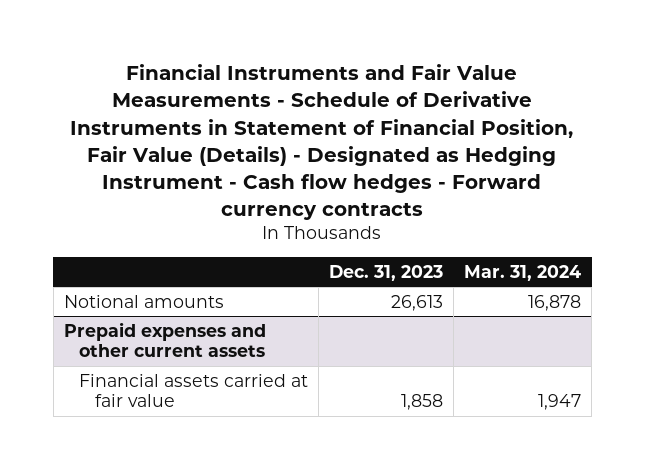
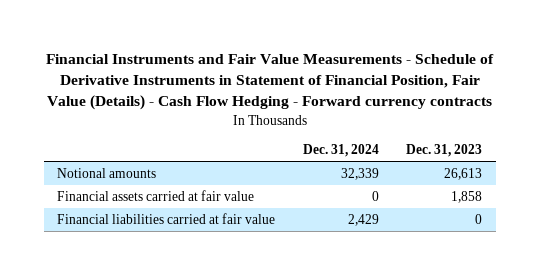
[70,64,574,220] Financial Instruments and Fair Value Measurements - Schedule of Derivative Instruments in Statement of Financial Position, Fair Value (Details) - Designated as Hedging Instrument - Cash flow hedges - Forward currency contracts -> [45,54,494,111] Financial Instruments and Fair Value Measurements - Schedule of Derivative Instruments in Statement of Financial Position, Fair Value (Details) - Cash Flow Hedging - Forward currency contracts
[464,264,582,281] Mar. 31, 2024 -> none
none -> [302,144,379,158] Dec. 31, 2024
[63,321,266,358] Prepaid expenses and other current assets -> none
none -> [57,212,276,224] Financial liabilities carried at fair value

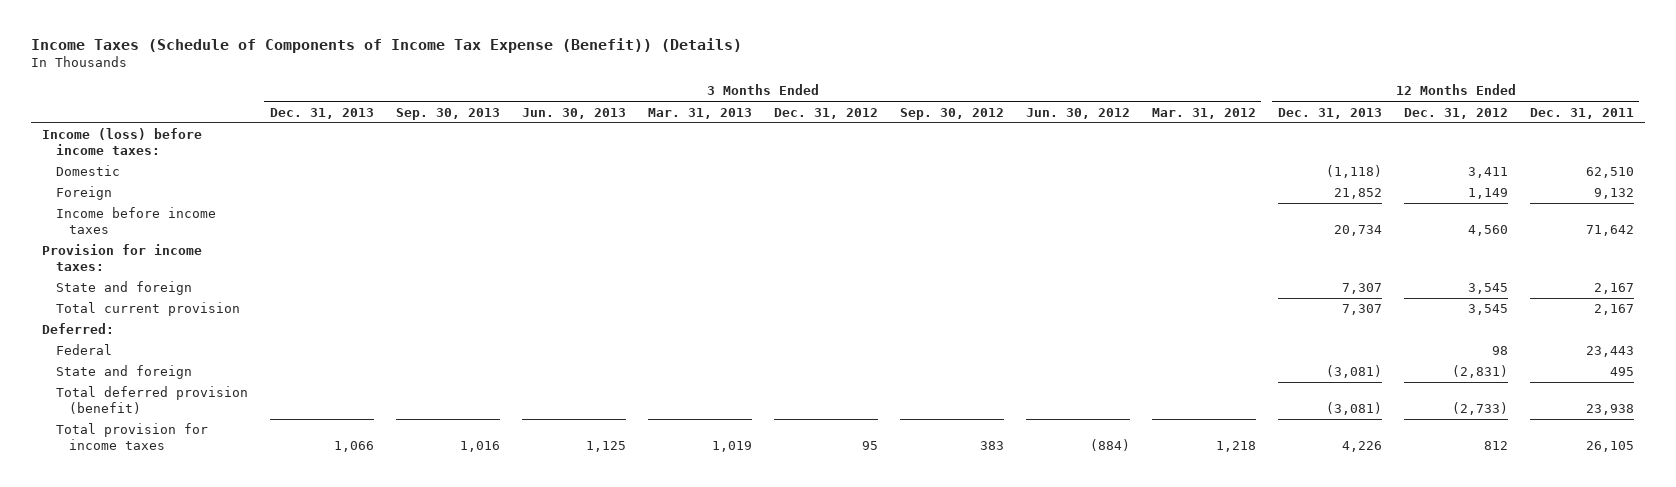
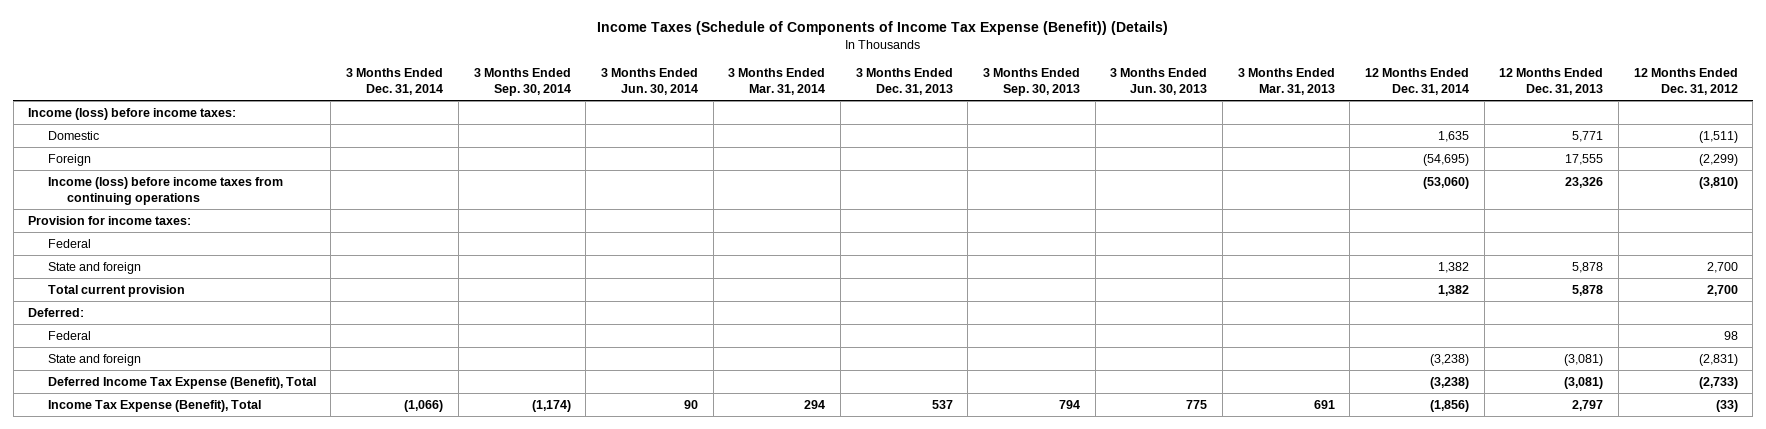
[773,107,878,119] Dec. 31, 2012 -> none
[899,107,1004,120] Sep. 30, 2012 -> none
[1025,107,1130,119] Jun. 30, 2012 -> none
[1151,107,1256,119] Mar. 31, 2012 -> none
[1529,107,1634,119] Dec. 31, 2011 -> none
none -> [346,68,444,95] 3 Months Ended Dec. 31, 2014
none -> [473,68,571,96] 3 Months Ended Sep. 30, 2014
none -> [600,68,698,95] 3 Months Ended Jun. 30, 2014
none -> [728,68,826,95] 3 Months Ended Mar. 31, 2014
none -> [1364,68,1469,95] 12 Months Ended Dec. 31, 2014
[1325,165,1382,179] (1,118) -> [1572,130,1604,142] 5,771
[1467,167,1508,179] 3,411 -> [1698,130,1738,143] (1,511)
[1333,188,1382,200] 21,852 -> [1565,153,1604,165] 17,555
[1467,188,1508,200] 1,149 -> [1698,153,1738,166] (2,299)
[55,207,216,234] Income before income taxes -> [47,176,283,205] Income (loss) before income taxes from continuing operations
[1333,224,1382,236] 20,734 -> [1565,176,1604,188] 23,326
[1467,224,1508,236] 4,560 -> [1698,176,1738,189] (3,810)
none -> [47,238,91,248] Federal
[1341,283,1382,295] 7,307 -> [1572,261,1604,273] 5,878
[1467,283,1508,295] 3,545 -> [1706,261,1738,273] 2,700
[1341,304,1382,316] 7,307 -> [1572,284,1604,296] 5,878
[1467,304,1508,316] 3,545 -> [1706,284,1738,296] 2,700
[55,386,248,414] Total deferred provision (benefit) -> [47,376,316,389] Deferred Income Tax Expense (Benefit), Total
[55,423,208,450] Total provision for income taxes -> [47,399,261,412] Income Tax Expense (Benefit), Total
[333,440,374,452] 1,066 -> [931,399,953,409] 537
[459,440,500,452] 1,016 -> [1058,399,1080,409] 794
[585,440,626,452] 1,125 -> [1186,399,1208,409] 775
[711,440,752,452] 1,019 -> [1313,399,1335,409] 691
[1341,440,1382,452] 4,226 -> [1572,399,1604,411] 2,797
[1483,440,1508,450] 812 -> [1715,399,1738,412] (33)

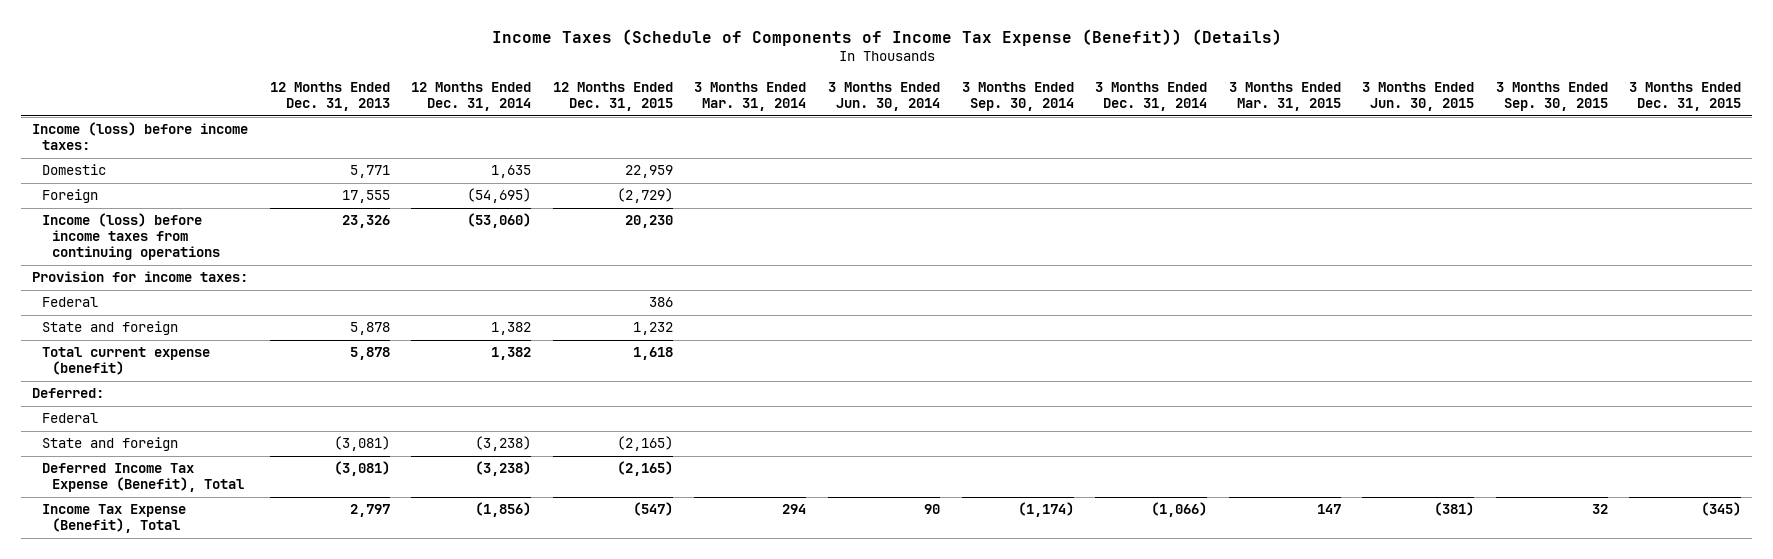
[855,68,953,95] 3 Months Ended Dec. 31, 2013 -> none
[982,68,1080,96] 3 Months Ended Sep. 30, 2013 -> none
[1110,68,1208,95] 3 Months Ended Jun. 30, 2013 -> none
[1237,68,1335,95] 3 Months Ended Mar. 31, 2013 -> none
[1633,68,1738,95] 12 Months Ended Dec. 31, 2012 -> none
none -> [552,82,673,112] 12 Months Ended Dec. 31, 2015
none -> [1228,82,1341,112] 3 Months Ended Mar. 31, 2015
none -> [1362,82,1475,112] 3 Months Ended Jun. 30, 2015
none -> [1495,82,1608,112] 3 Months Ended Sep. 30, 2015
none -> [1629,82,1742,112] 3 Months Ended Dec. 31, 2015
[47,284,185,297] Total current provision -> [42,347,211,376] Total current expense (benefit)

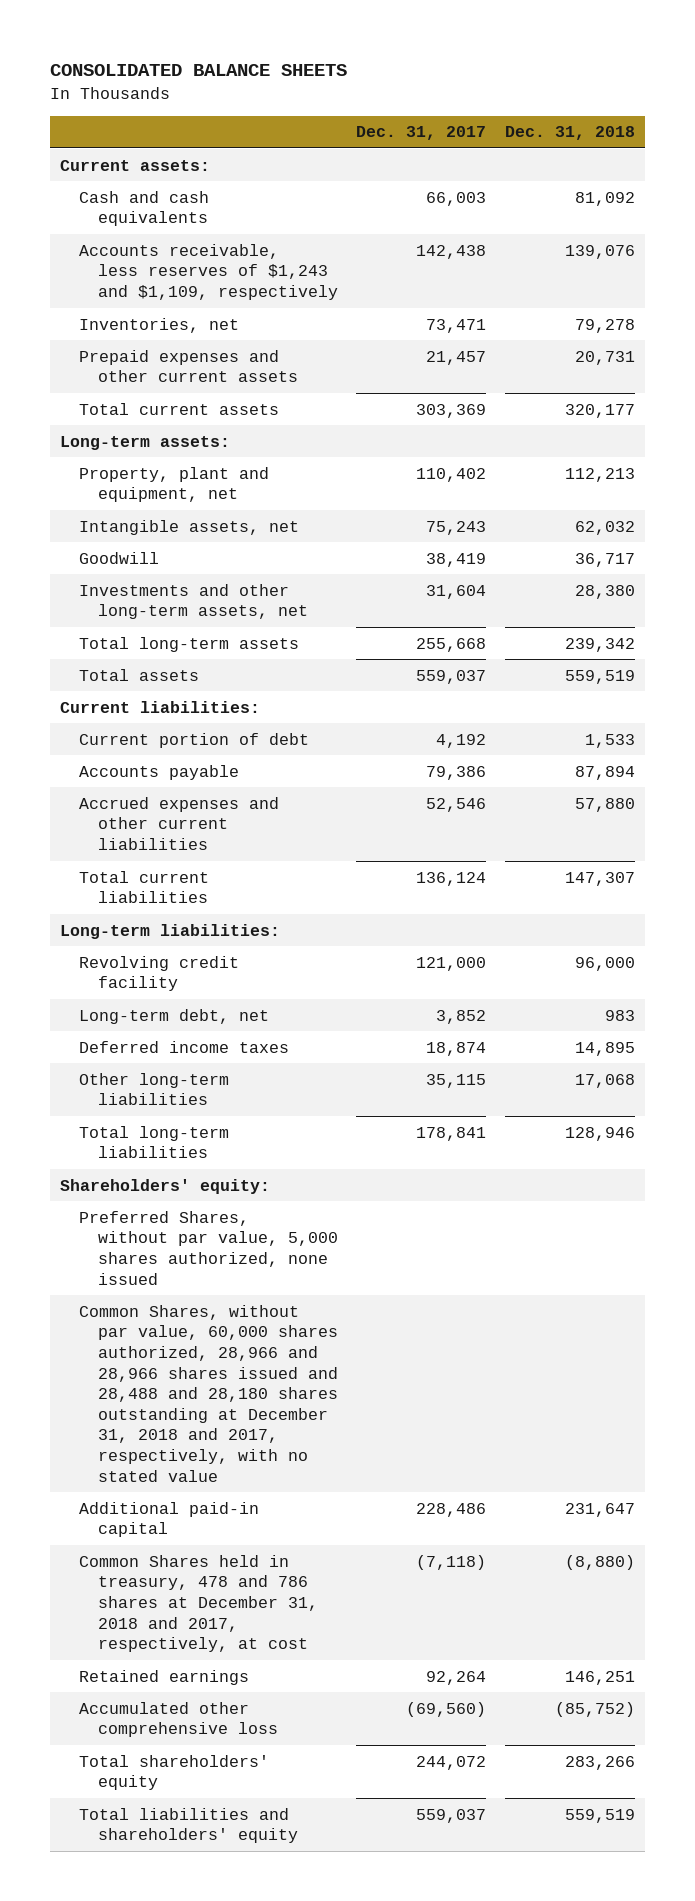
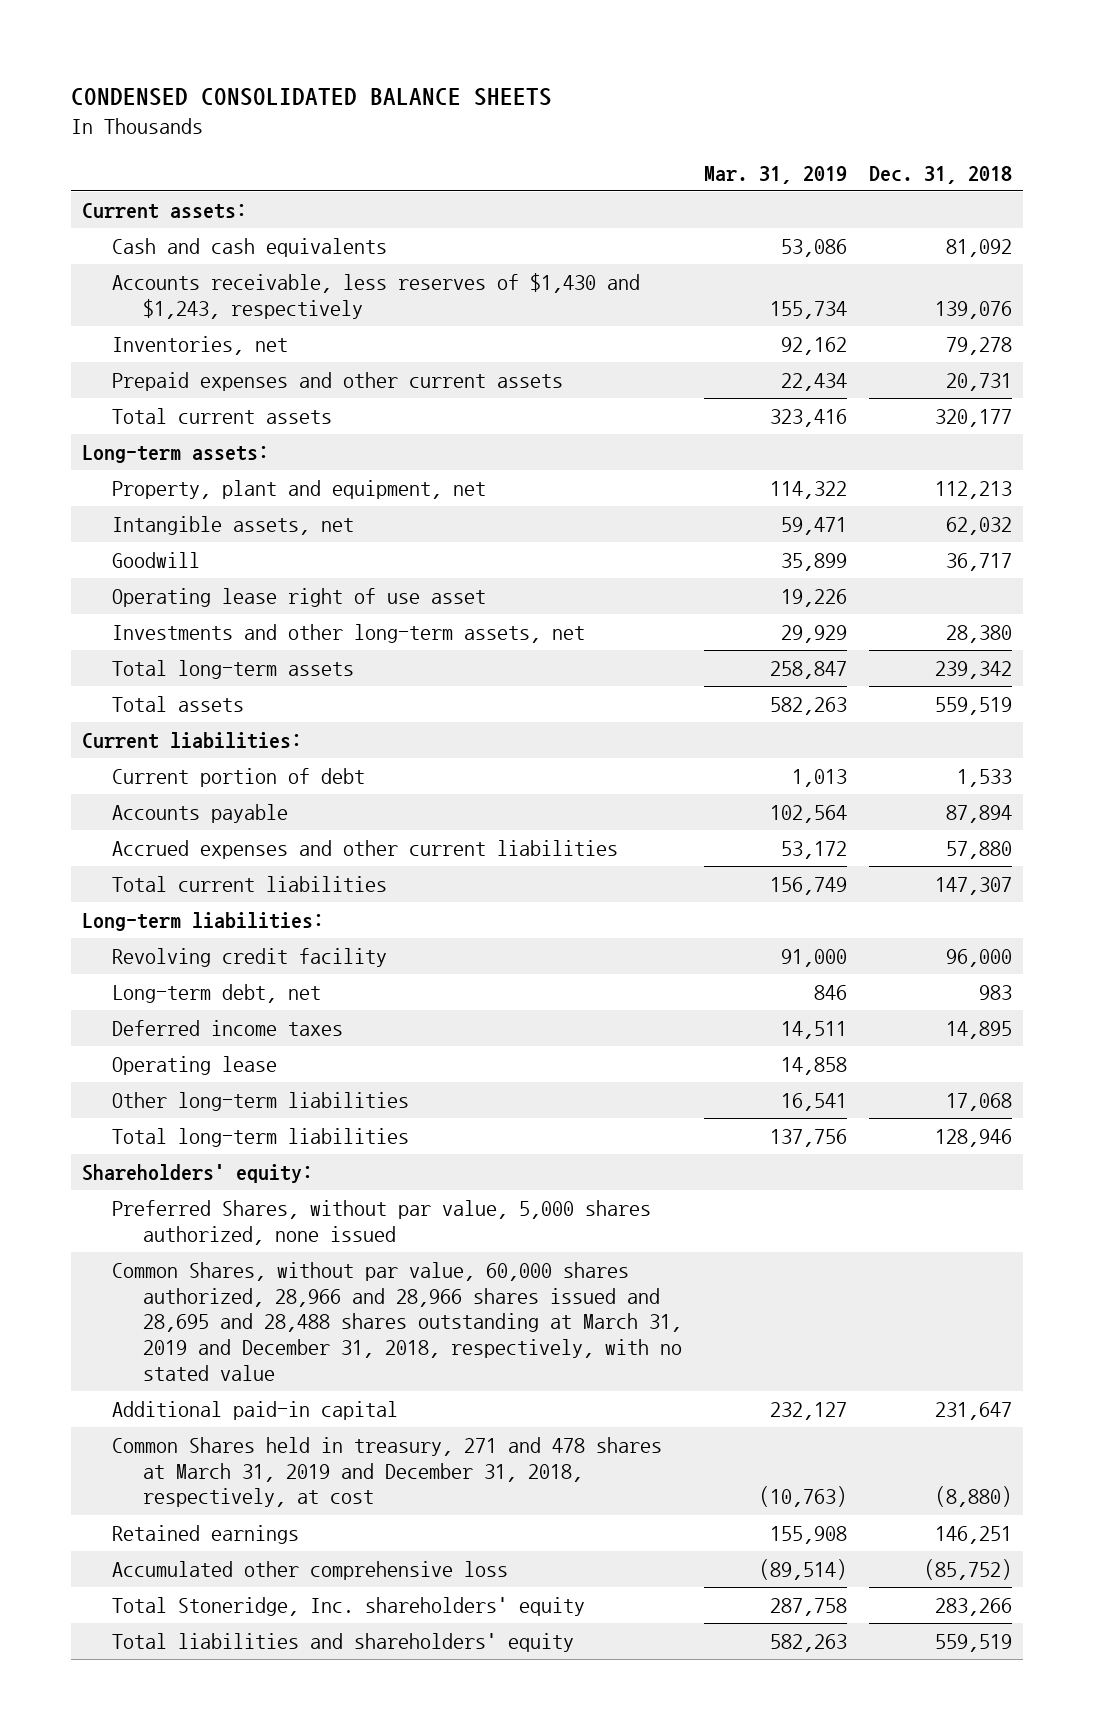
[50,64,348,77] CONSOLIDATED BALANCE SHEETS -> [70,88,552,107] CONDENSED CONSOLIDATED BALANCE SHEETS
[356,126,487,141] Dec. 31, 2017 -> none
none -> [704,165,848,184] Mar. 31, 2019
[78,243,338,300] Accounts receivable, less reserves of $1,243 and $1,109, respectively -> [112,272,641,319] Accounts receivable, less reserves of $1,430 and $1,243, respectively
none -> [112,587,487,607] Operating lease right of use asset
none -> [112,1055,278,1075] Operating lease
[78,1304,338,1482] Common Shares, without par value, 60,000 shares authorized, 28,966 and 28,966 shares issued and 28,488 and 28,180 shares outstanding at December 31, 2018 and 2017, respectively, with no stated value -> [112,1261,682,1381] Common Shares, without par value, 60,000 shares authorized, 28,966 and 28,966 shares issued and 28,695 and 28,488 shares outstanding at March 31, 2019 and December 31, 2018, respectively, with no stated value
[78,1554,318,1653] Common Shares held in treasury, 478 and 786 shares at December 31, 2018 and 2017, respectively, at cost -> [112,1436,663,1508] Common Shares held in treasury, 271 and 478 shares at March 31, 2019 and December 31, 2018, respectively, at cost
[78,1754,269,1791] Total shareholders' equity -> [112,1596,586,1616] Total Stoneridge, Inc. shareholders' equity

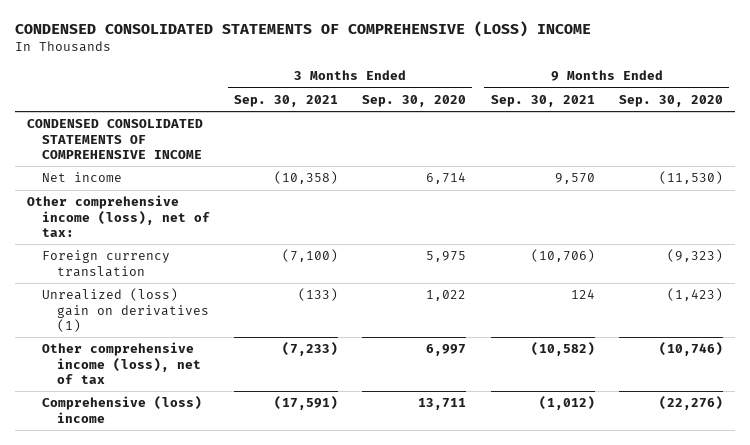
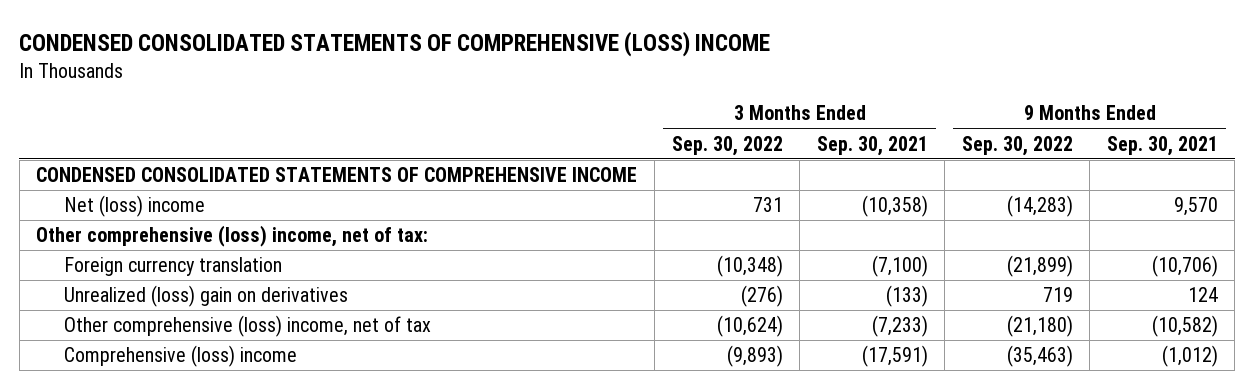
[362,94,467,107] Sep. 30, 2020 -> none
[618,94,723,107] Sep. 30, 2020 -> none
none -> [671,135,783,156] Sep. 30, 2022
none -> [961,135,1073,156] Sep. 30, 2022
[42,172,123,183] Net income -> [63,195,205,218] Net (loss) income
[27,195,211,237] Other comprehensive income (loss), net of tax: -> [36,225,429,248] Other comprehensive (loss) income, net of tax:
[42,288,210,332] Unrealized (loss) gain on derivatives (1) -> [63,285,348,308] Unrealized (loss) gain on derivatives
[42,342,202,384] Other comprehensive income (loss), net of tax -> [63,315,431,338] Other comprehensive (loss) income, net of tax

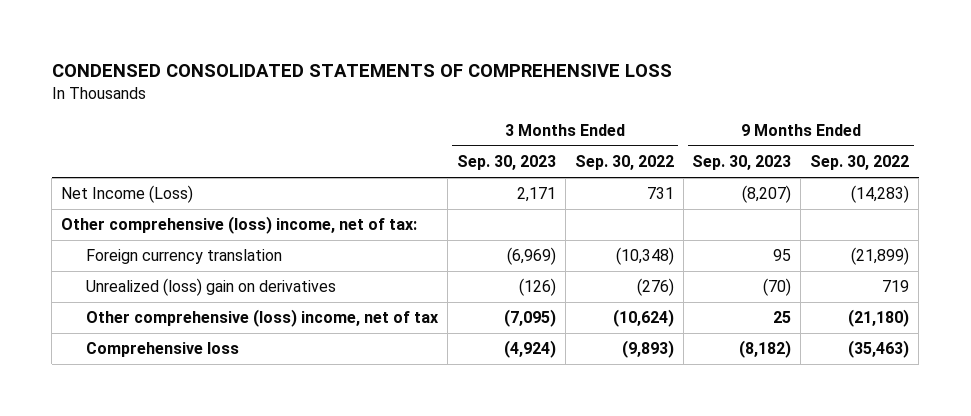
[19,30,771,57] CONDENSED CONSOLIDATED STATEMENTS OF COMPREHENSIVE (LOSS) INCOME -> [51,63,672,77] CONDENSED CONSOLIDATED STATEMENTS OF COMPREHENSIVE LOSS
[816,135,928,156] Sep. 30, 2021 -> none
[1106,135,1218,156] Sep. 30, 2021 -> none
none -> [456,155,556,171] Sep. 30, 2023
none -> [692,155,792,171] Sep. 30, 2023
[36,167,638,183] CONDENSED CONSOLIDATED STATEMENTS OF COMPREHENSIVE INCOME -> none
[63,195,205,218] Net (loss) income -> [61,185,194,204] Net Income (Loss)
[63,345,297,368] Comprehensive (loss) income -> [85,342,239,358] Comprehensive loss

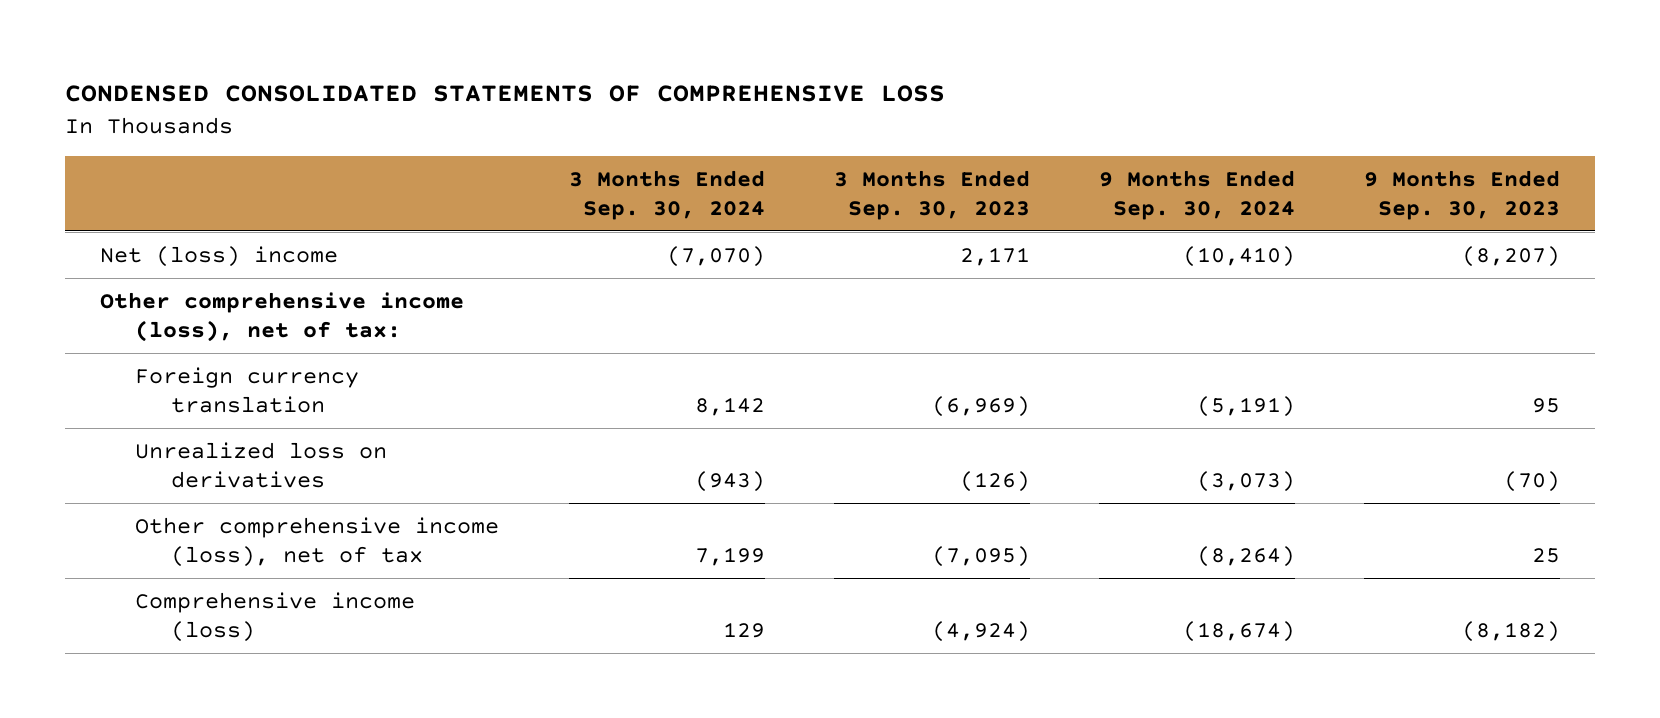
[574,155,674,171] Sep. 30, 2022 -> none
[810,155,910,171] Sep. 30, 2022 -> none
none -> [568,170,765,220] 3 Months Ended Sep. 30, 2024
none -> [1099,170,1296,220] 9 Months Ended Sep. 30, 2024
[61,185,194,204] Net Income (Loss) -> [99,246,338,268] Net (loss) income
[61,216,418,235] Other comprehensive (loss) income, net of tax: -> [99,292,464,342] Other comprehensive income (loss), net of tax:
[85,278,336,297] Unrealized (loss) gain on derivatives -> [135,442,388,488] Unrealized loss on derivatives
[85,309,439,328] Other comprehensive (loss) income, net of tax -> [135,517,500,567] Other comprehensive income (loss), net of tax
[85,342,239,358] Comprehensive loss -> [135,592,416,642] Comprehensive income (loss)

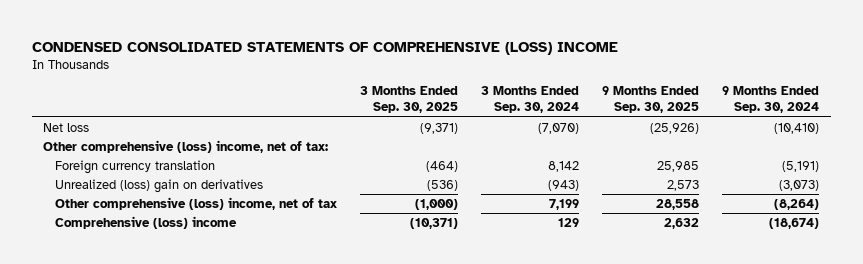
[65,85,946,103] CONDENSED CONSOLIDATED STATEMENTS OF COMPREHENSIVE LOSS -> [31,41,618,55] CONDENSED CONSOLIDATED STATEMENTS OF COMPREHENSIVE (LOSS) INCOME
[833,170,1030,220] 3 Months Ended Sep. 30, 2023 -> none
[1364,170,1561,220] 9 Months Ended Sep. 30, 2023 -> none
none -> [360,86,459,114] 3 Months Ended Sep. 30, 2025
none -> [602,86,700,114] 9 Months Ended Sep. 30, 2025
[99,246,338,268] Net (loss) income -> [43,123,90,133] Net loss
[99,292,464,342] Other comprehensive income (loss), net of tax: -> [43,140,329,154] Other comprehensive (loss) income, net of tax:
[135,442,388,488] Unrealized loss on derivatives -> [55,179,264,194] Unrealized (loss) gain on derivatives
[135,517,500,567] Other comprehensive income (loss), net of tax -> [55,197,338,211] Other comprehensive (loss) income, net of tax
[135,592,416,642] Comprehensive income (loss) -> [55,216,238,230] Comprehensive (loss) income

